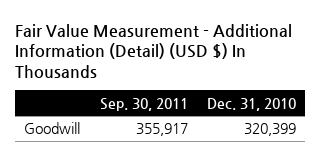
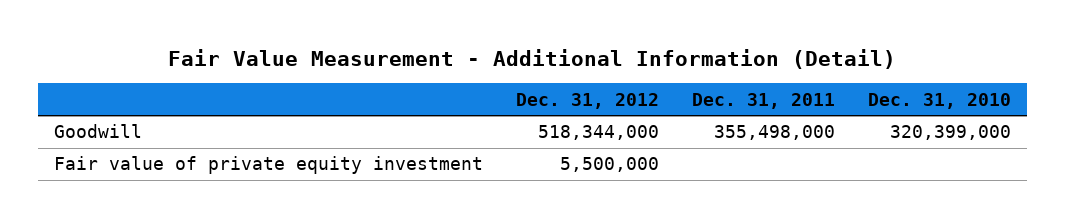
[14,23,292,79] Fair Value Measurement - Additional Information (Detail) (USD $) In Thousands -> [168,48,897,69] Fair Value Measurement - Additional Information (Detail)
[99,97,188,111] Sep. 30, 2011 -> none
none -> [516,92,660,109] Dec. 31, 2012
none -> [691,92,835,109] Dec. 31, 2011
[243,123,296,137] 320,399 -> [889,125,1011,141] 320,399,000
none -> [54,156,484,175] Fair value of private equity investment

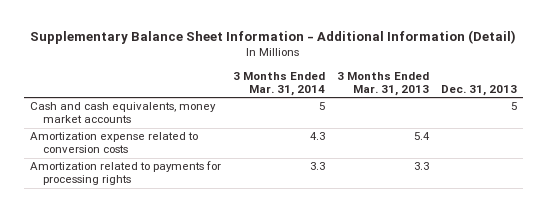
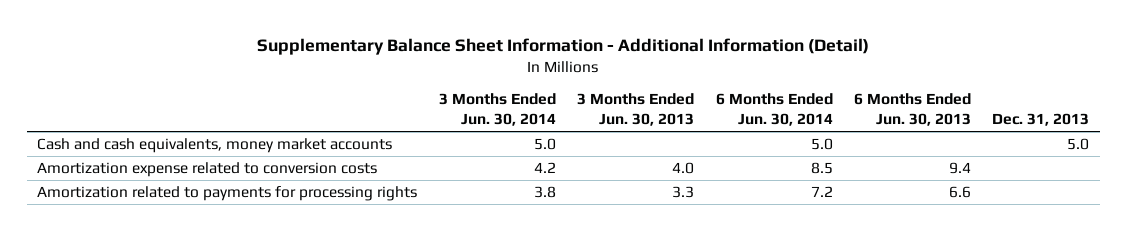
[232,71,325,97] 3 Months Ended Mar. 31, 2014 -> none
[336,71,429,97] 3 Months Ended Mar. 31, 2013 -> none
none -> [438,93,556,126] 3 Months Ended Jun. 30, 2014
none -> [577,93,695,126] 3 Months Ended Jun. 30, 2013
none -> [715,93,833,126] 6 Months Ended Jun. 30, 2014
none -> [854,93,972,126] 6 Months Ended Jun. 30, 2013
[511,102,518,111] 5 -> [1067,138,1090,151] 5.0

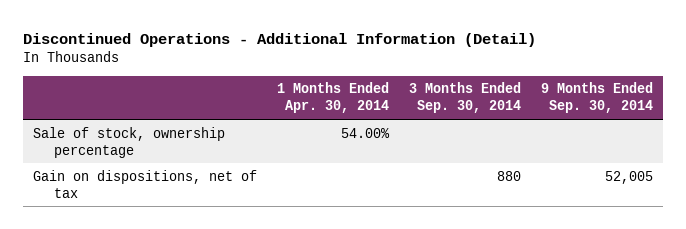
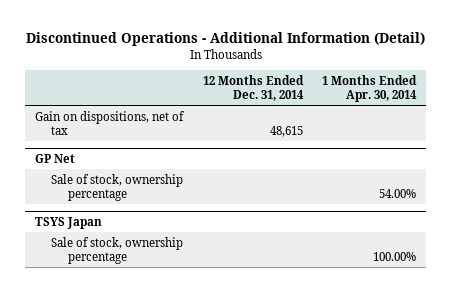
[408,82,521,114] 3 Months Ended Sep. 30, 2014 -> none
[540,82,653,114] 9 Months Ended Sep. 30, 2014 -> none
none -> [202,74,304,101] 12 Months Ended Dec. 31, 2014
[33,126,226,158] Sale of stock, ownership percentage -> none
none -> [34,153,75,163] GP Net
none -> [51,173,184,201] Sale of stock, ownership percentage
none -> [34,216,102,229] TSYS Japan
none -> [51,236,184,264] Sale of stock, ownership percentage

